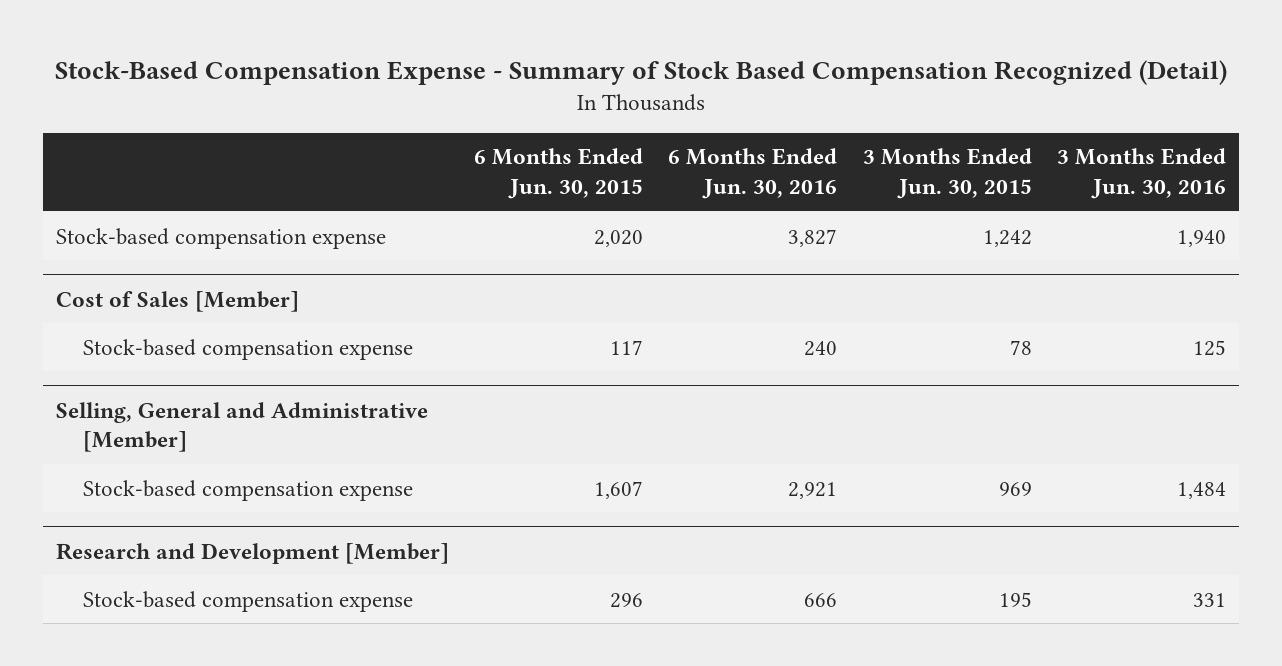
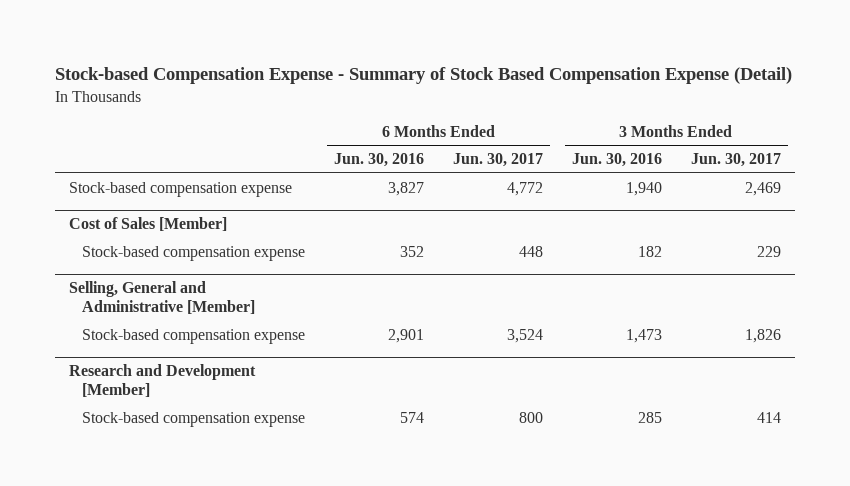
[54,59,1227,85] Stock-Based Compensation Expense - Summary of Stock Based Compensation Recognized (Detail) -> [54,67,792,85] Stock-based Compensation Expense - Summary of Stock Based Compensation Expense (Detail)
[473,148,643,200] 6 Months Ended Jun. 30, 2015 -> none
[862,148,1032,200] 3 Months Ended Jun. 30, 2015 -> none
none -> [453,153,544,168] Jun. 30, 2017
none -> [690,153,781,168] Jun. 30, 2017
[804,340,838,356] 240 -> [400,245,425,257] 352
[1193,339,1227,356] 125 -> [638,245,663,257] 182
[788,481,838,499] 2,921 -> [388,328,425,343] 2,901
[1177,481,1227,499] 1,484 -> [626,328,663,343] 1,473
[804,592,838,607] 666 -> [400,411,425,423] 574
[1193,592,1227,607] 331 -> [638,411,663,423] 285

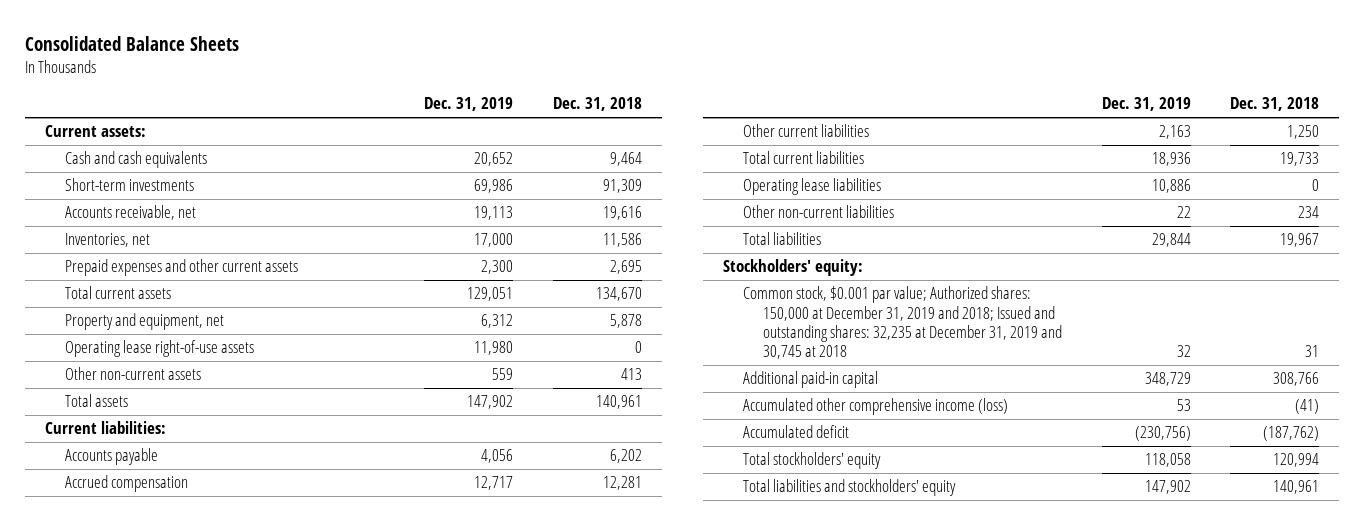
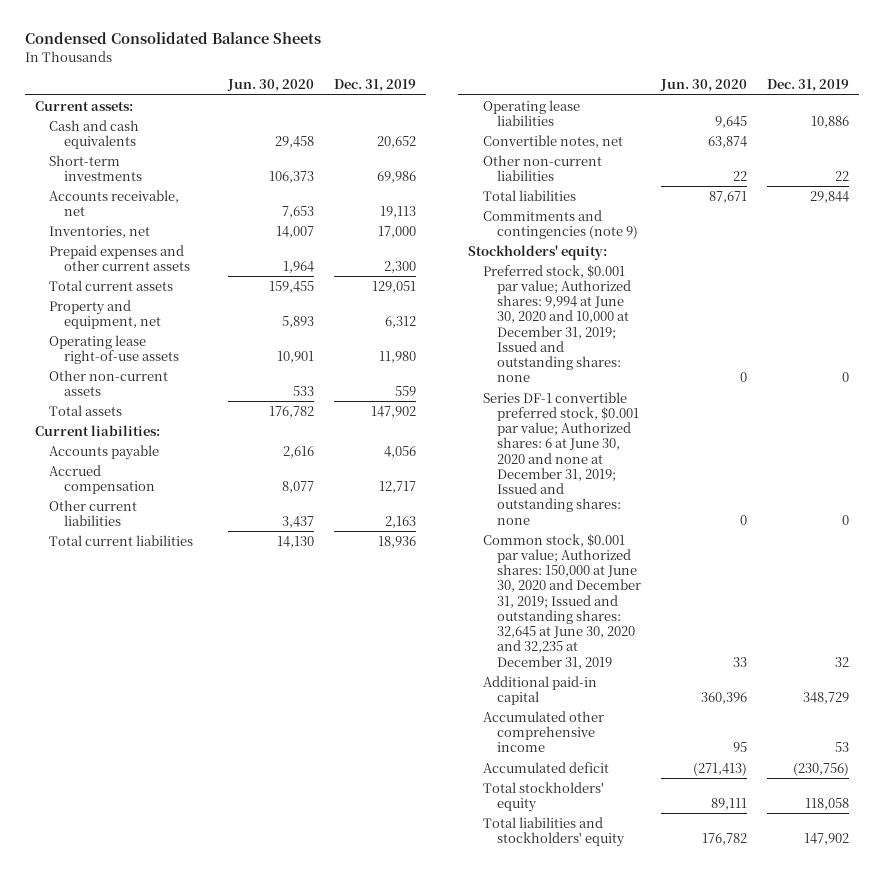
[25,36,240,52] Consolidated Balance Sheets -> [24,32,321,45] Condensed Consolidated Balance Sheets
[552,97,642,112] Dec. 31, 2018 -> none
none -> [226,79,314,93] Jun. 30, 2020
none -> [482,134,623,148] Convertible notes, net
none -> [482,209,639,240] Commitments and contingencies (note 9)
none -> [482,264,632,383] Preferred stock, $0.001 par value; Authorized shares: 9,994 at June 30, 2020 and 10,000 at December 31, 2019; Issued and outstanding shares: none
none -> [482,391,640,525] Series DF-1 convertible preferred stock, $0.001 par value; Authorized shares: 6 at June 30, 2020 and none at December 31, 2019; Issued and outstanding shares: none
[743,286,1063,360] Common stock, $0.001 par value; Authorized shares: 150,000 at December 31, 2019 and 2018; Issued and outstanding shares: 32,235 at December 31, 2019 and 30,745 at 2018 -> [482,533,642,669] Common stock, $0.001 par value; Authorized shares: 150,000 at June 30, 2020 and December 31, 2019; Issued and outstanding shares: 32,645 at June 30, 2020 and 32,235 at December 31, 2019
[743,398,1009,416] Accumulated other comprehensive income (loss) -> [482,710,604,753] Accumulated other comprehensive income

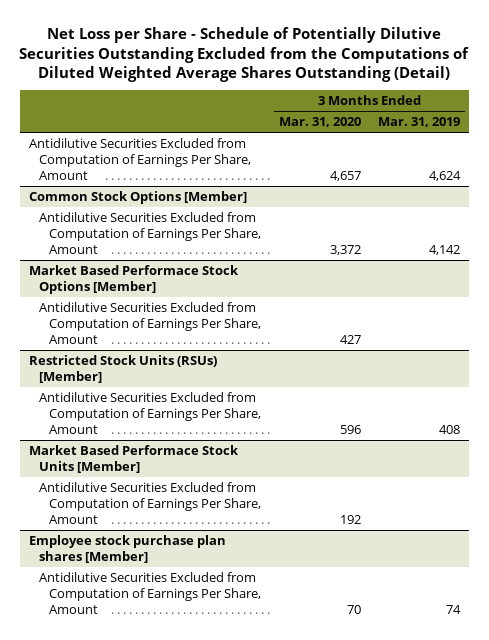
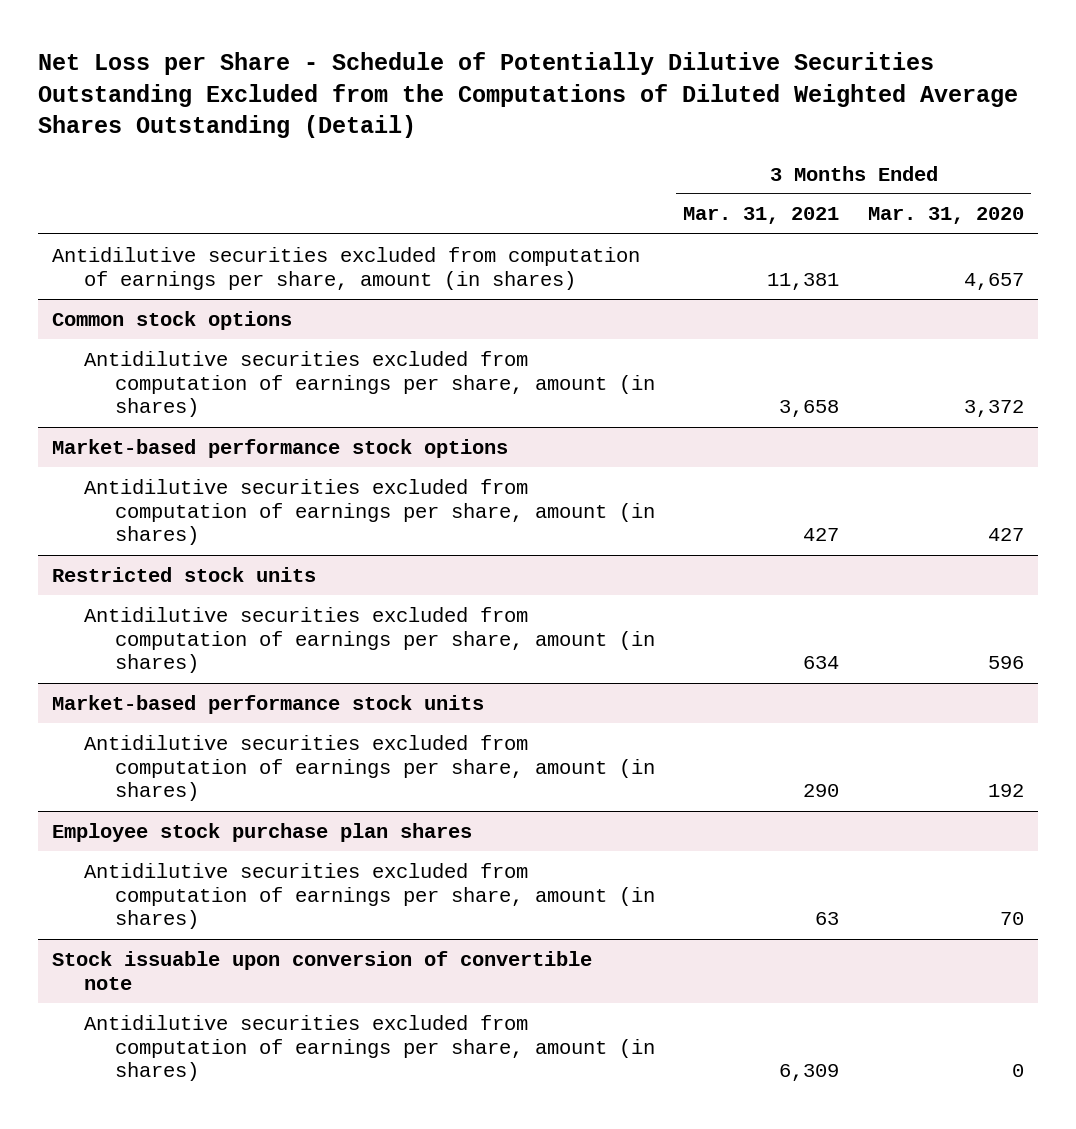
[378,117,461,128] Mar. 31, 2019 -> none
none -> [683,207,840,225] Mar. 31, 2021
[28,137,251,181] Antidilutive Securities Excluded from Computation of Earnings Per Share, Amount -> [52,246,641,290] Antidilutive securities excluded from computation of earnings per share, amount (in shares)
[28,190,247,204] Common Stock Options [Member] -> [52,310,293,330] Common stock options
[38,211,262,255] Antidilutive Securities Excluded from Computation of Earnings Per Share, Amount -> [83,350,655,418] Antidilutive securities excluded from computation of earnings per share, amount (in shares)
[28,264,239,295] Market Based Performace Stock Options [Member] -> [52,438,509,458] Market-based performance stock options
[38,301,262,345] Antidilutive Securities Excluded from Computation of Earnings Per Share, Amount -> [83,478,655,546] Antidilutive securities excluded from computation of earnings per share, amount (in shares)
[28,354,217,384] Restricted Stock Units (RSUs) [Member] -> [52,566,317,582] Restricted stock units
[38,391,262,435] Antidilutive Securities Excluded from Computation of Earnings Per Share, Amount -> [83,606,655,674] Antidilutive securities excluded from computation of earnings per share, amount (in shares)
[28,444,239,474] Market Based Performace Stock Units [Member] -> [52,694,485,714] Market-based performance stock units
[38,481,262,525] Antidilutive Securities Excluded from Computation of Earnings Per Share, Amount -> [83,734,655,802] Antidilutive securities excluded from computation of earnings per share, amount (in shares)
[28,534,226,564] Employee stock purchase plan shares [Member] -> [52,822,473,842] Employee stock purchase plan shares
[38,571,262,615] Antidilutive Securities Excluded from Computation of Earnings Per Share, Amount -> [83,862,655,930] Antidilutive securities excluded from computation of earnings per share, amount (in shares)
none -> [52,950,593,990] Stock issuable upon conversion of convertible note
none -> [83,1014,655,1082] Antidilutive securities excluded from computation of earnings per share, amount (in shares)

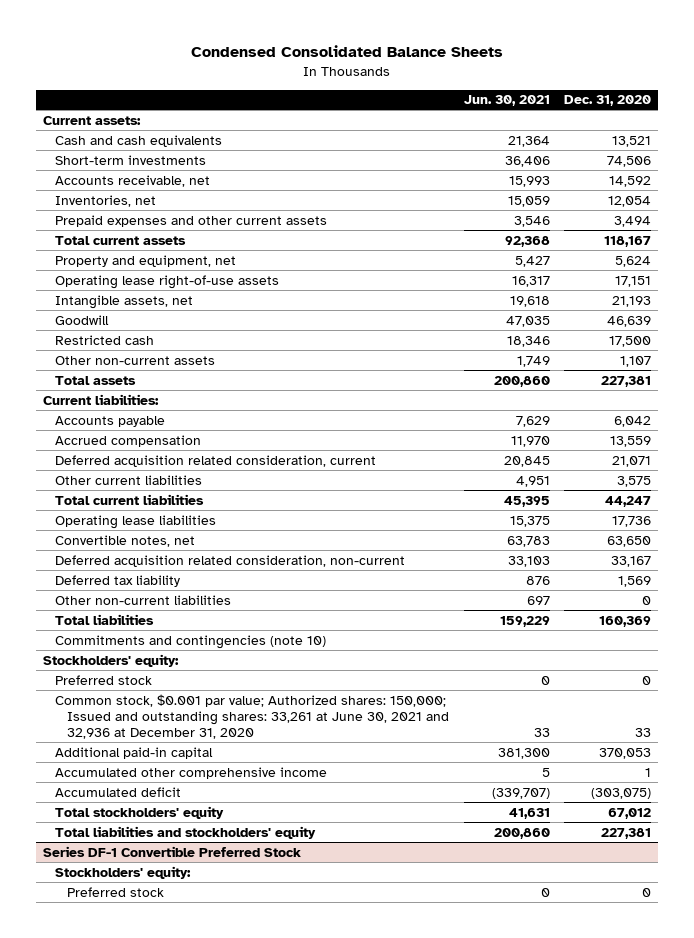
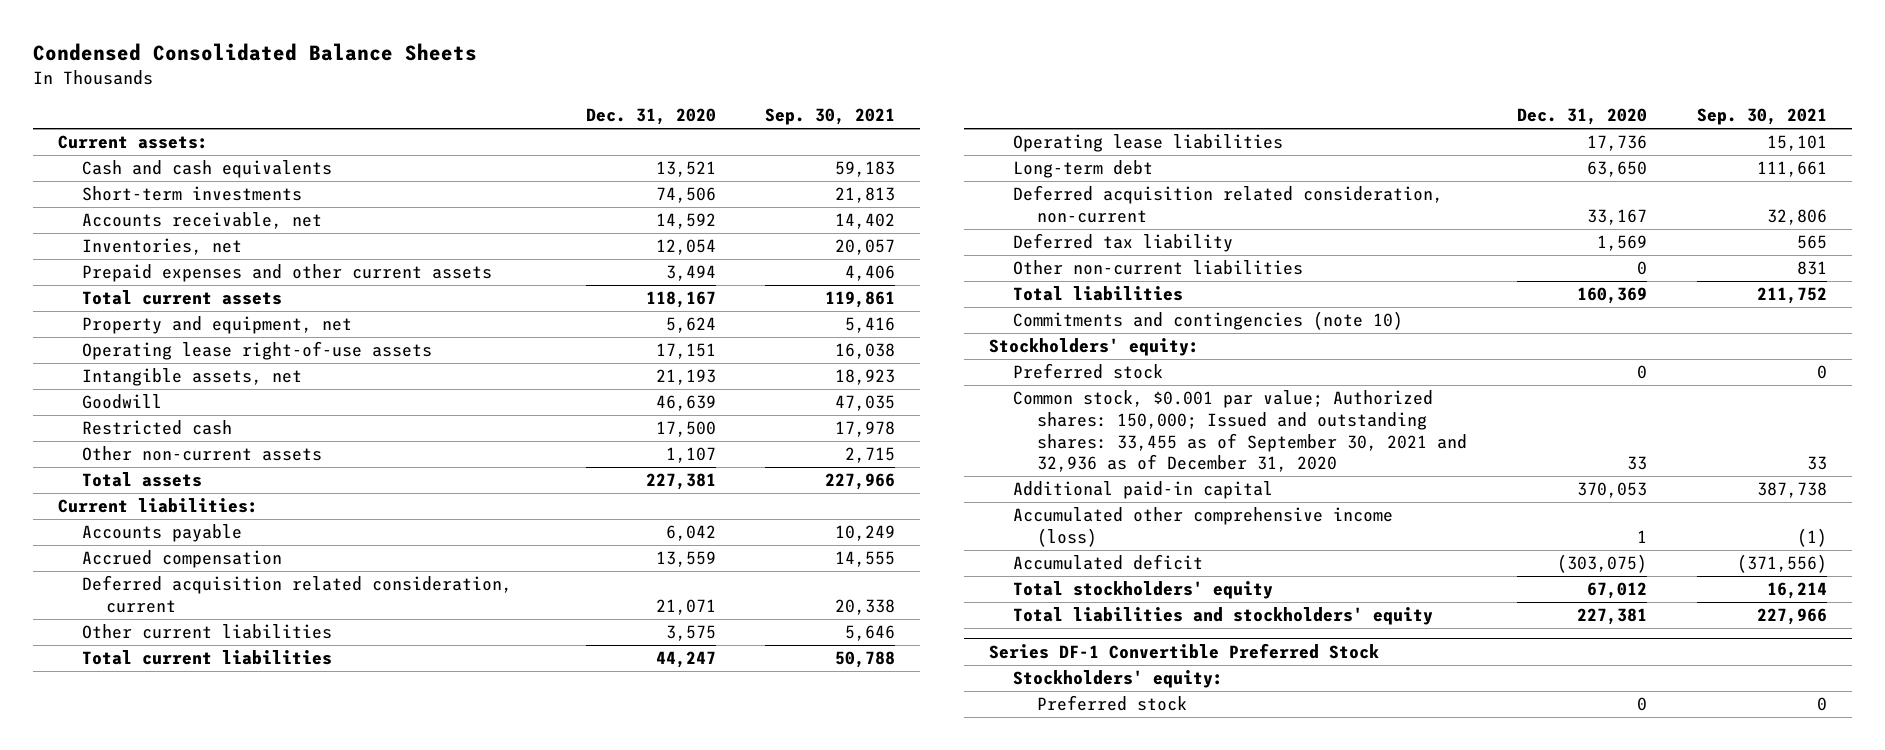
[463,95,550,107] Jun. 30, 2021 -> none
none -> [765,108,896,126] Sep. 30, 2021
[55,534,196,547] Convertible notes, net -> [1013,160,1154,179] Long-term debt
[55,693,450,739] Common stock, $0.001 par value; Authorized shares: 150,000; Issued and outstanding shares: 33,261 at June 30, 2021 and 32,936 at December 31, 2020 -> [1013,390,1468,473] Common stock, $0.001 par value; Authorized shares: 150,000; Issued and outstanding shares: 33,455 as of September 30, 2021 and 32,936 as of December 31, 2020
[55,766,328,779] Accumulated other comprehensive income -> [1013,507,1394,547] Accumulated other comprehensive income (loss)

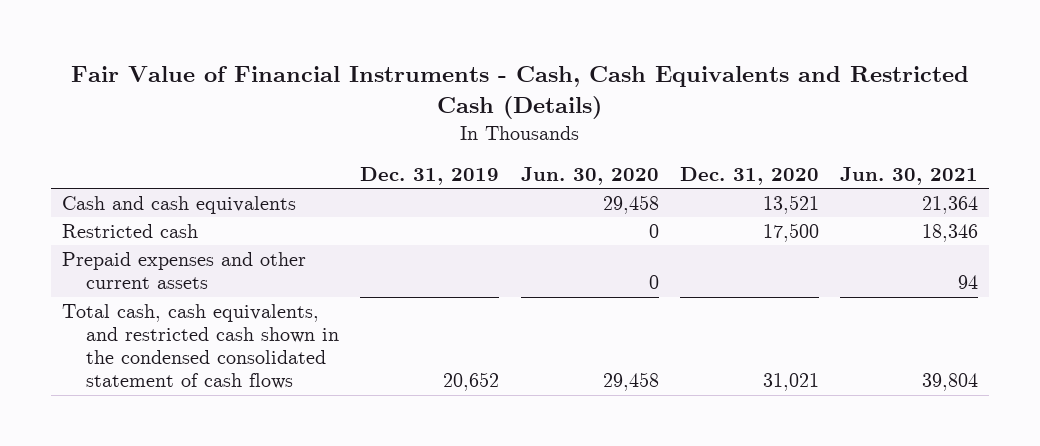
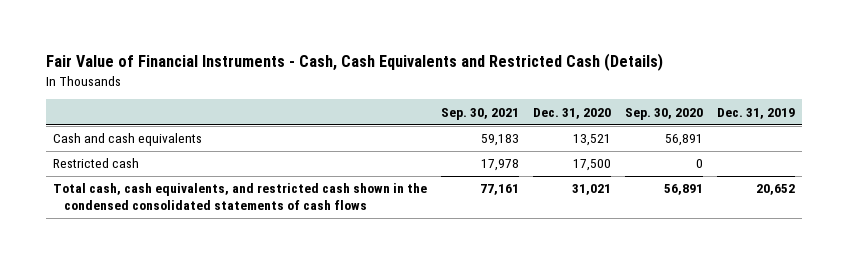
[520,167,659,186] Jun. 30, 2020 -> none
[840,167,979,186] Jun. 30, 2021 -> none
none -> [440,107,519,120] Sep. 30, 2021
none -> [625,107,704,120] Sep. 30, 2020
[61,252,306,290] Prepaid expenses and other current assets -> none
[61,304,339,390] Total cash, cash equivalents, and restricted cash shown in the condensed consolidated statement of cash flows -> [52,183,427,211] Total cash, cash equivalents, and restricted cash shown in the condensed consolidated statements of cash flows

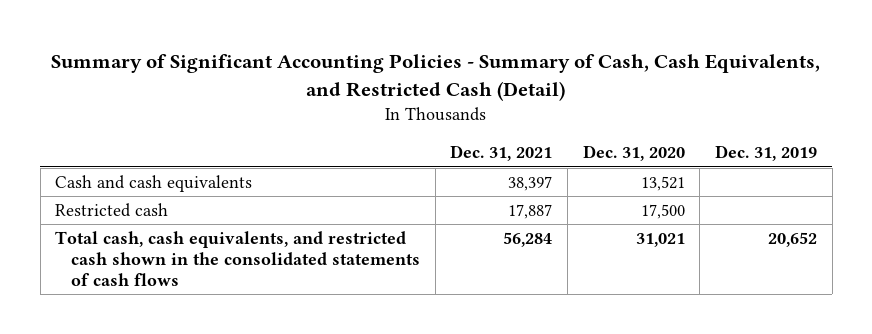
[45,53,663,72] Fair Value of Financial Instruments - Cash, Cash Equivalents and Restricted Cash (Details) -> [51,54,821,102] Summary of Significant Accounting Policies - Summary of Cash, Cash Equivalents, and Restricted Cash (Detail)
[440,107,519,120] Sep. 30, 2021 -> none
[625,107,704,120] Sep. 30, 2020 -> none
none -> [450,145,553,162] Dec. 31, 2021
[52,183,427,211] Total cash, cash equivalents, and restricted cash shown in the condensed consolidated statements of cash flows -> [55,230,421,287] Total cash, cash equivalents, and restricted cash shown in the consolidated statements of cash flows

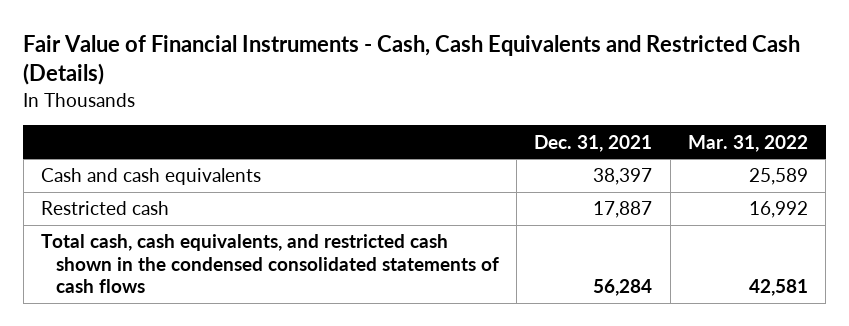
[51,54,821,102] Summary of Significant Accounting Policies - Summary of Cash, Cash Equivalents, and Restricted Cash (Detail) -> [23,35,801,86] Fair Value of Financial Instruments - Cash, Cash Equivalents and Restricted Cash (Details)
[582,145,685,162] Dec. 31, 2020 -> none
[714,145,817,162] Dec. 31, 2019 -> none
none -> [687,134,808,152] Mar. 31, 2022
[55,230,421,287] Total cash, cash equivalents, and restricted cash shown in the consolidated statements of cash flows -> [40,234,499,293] Total cash, cash equivalents, and restricted cash shown in the condensed consolidated statements of cash flows

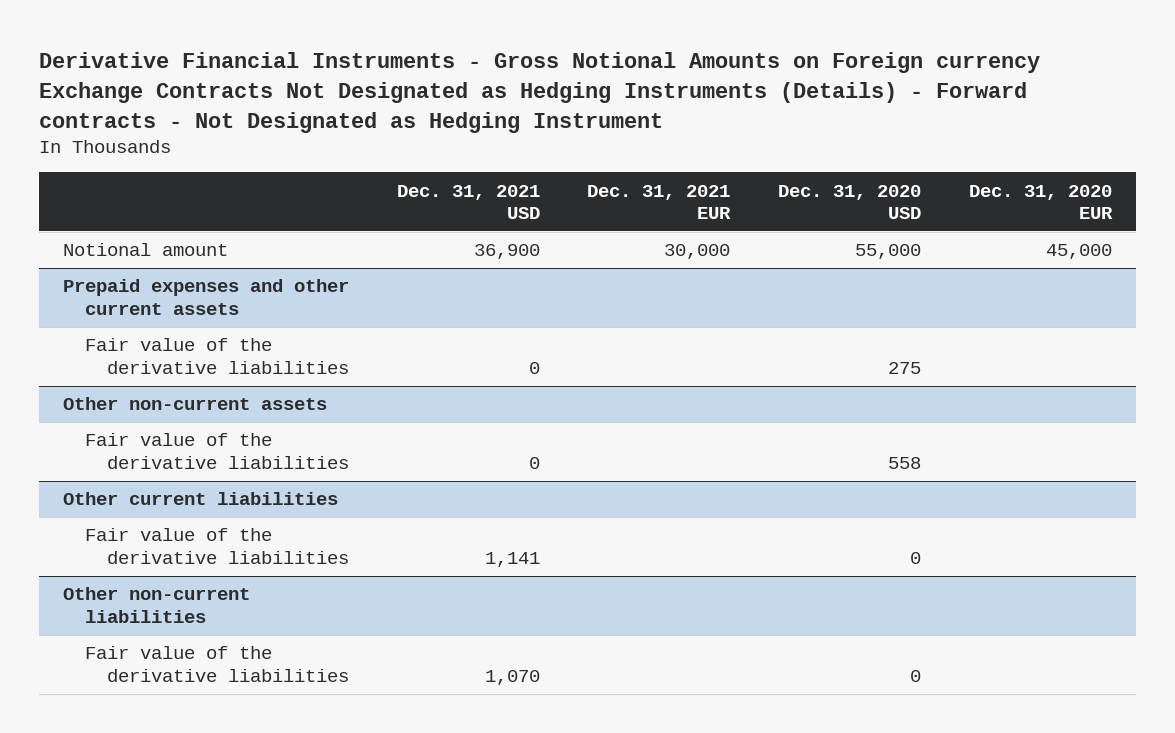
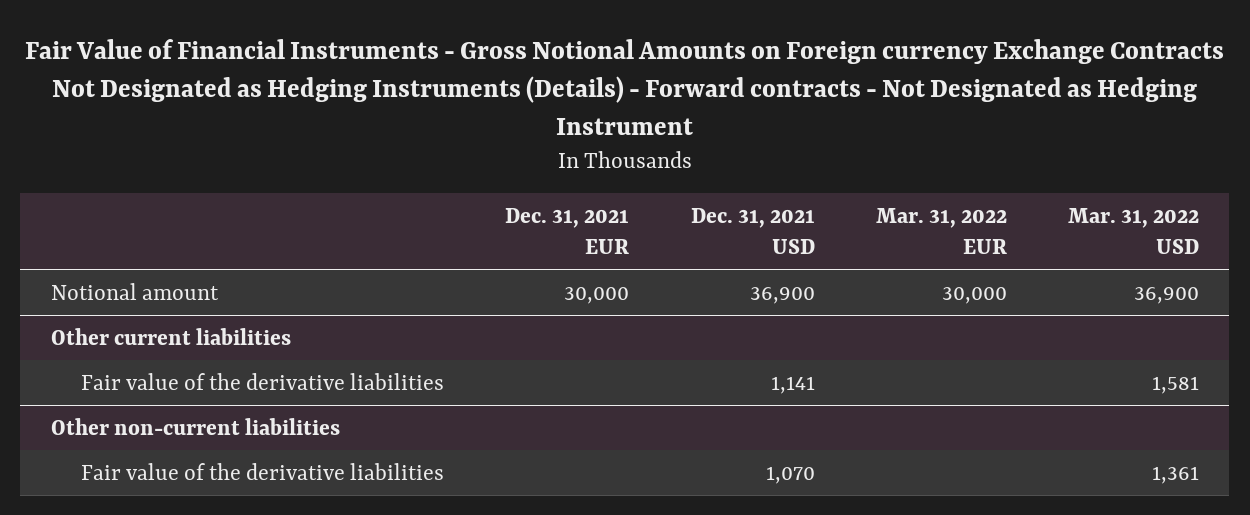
[38,52,1040,133] Derivative Financial Instruments - Gross Notional Amounts on Foreign currency Exchange Contracts Not Designated as Hedging Instruments (Details) - Forward contracts - Not Designated as Hedging Instrument -> [24,38,1224,136] Fair Value of Financial Instruments - Gross Notional Amounts on Foreign currency Exchange Contracts Not Designated as Hedging Instruments (Details) - Forward contracts - Not Designated as Hedging Instrument
[778,184,922,220] Dec. 31, 2020 USD -> none
[968,184,1113,220] Dec. 31, 2020 EUR -> none
none -> [875,207,1007,254] Mar. 31, 2022 EUR
none -> [1067,207,1199,254] Mar. 31, 2022 USD
[62,279,349,315] Prepaid expenses and other current assets -> none
[84,338,349,374] Fair value of the derivative liabilities -> none
[62,397,327,411] Other non-current assets -> none
[84,433,349,469] Fair value of the derivative liabilities -> none

